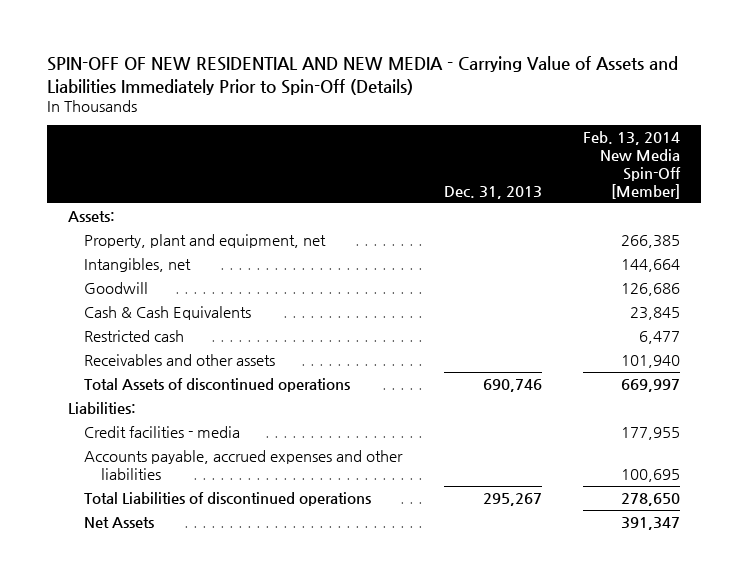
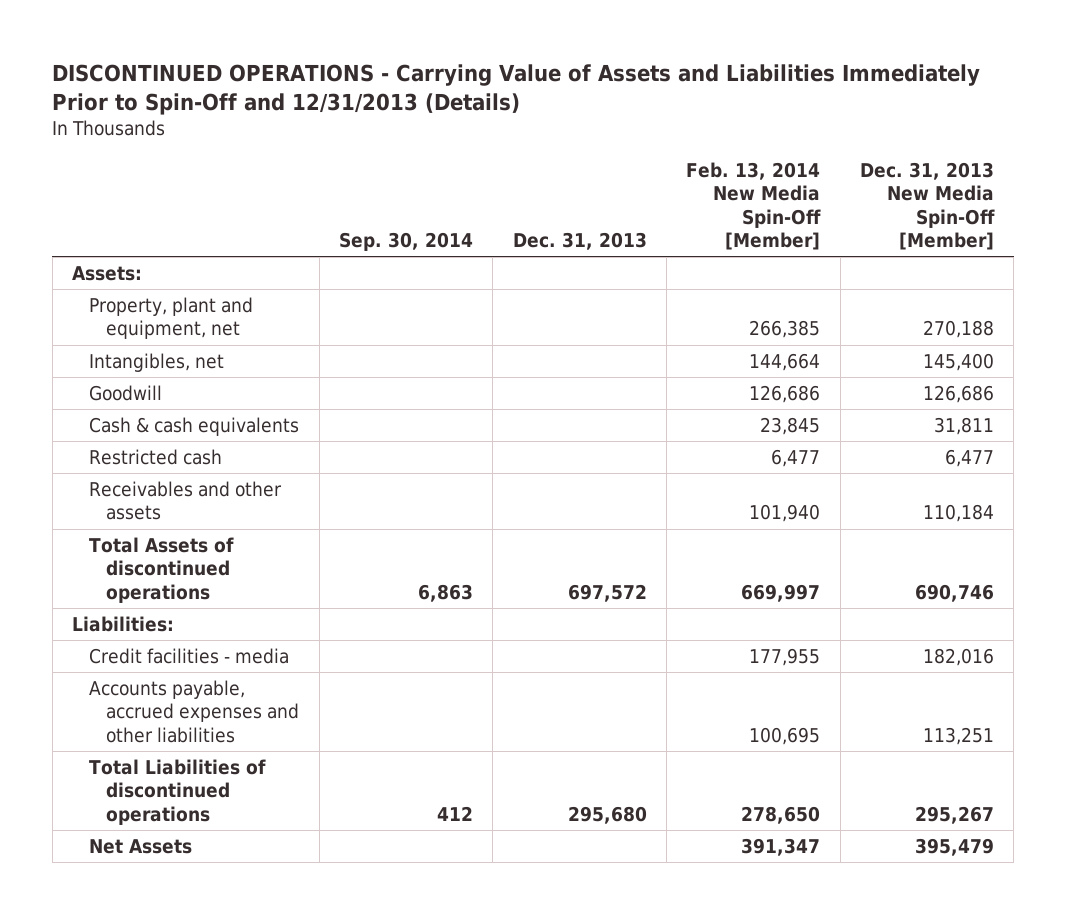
[47,56,679,95] SPIN-OFF OF NEW RESIDENTIAL AND NEW MEDIA - Carrying Value of Assets and Liabilities Immediately Prior to Spin-Off (Details) -> [52,64,981,116] DISCONTINUED OPERATIONS - Carrying Value of Assets and Liabilities Immediately Prior to Spin-Off and 12/31/2013 (Details)
none -> [338,232,473,252] Sep. 30, 2014
none -> [860,161,996,251] Dec. 31, 2013 New Media Spin-Off [Member]
[84,305,252,320] Cash & Cash Equivalents -> [89,416,300,436] Cash & cash equivalents
[482,378,542,392] 690,746 -> [567,583,647,602] 697,572
[482,492,542,506] 295,267 -> [567,805,647,824] 295,680

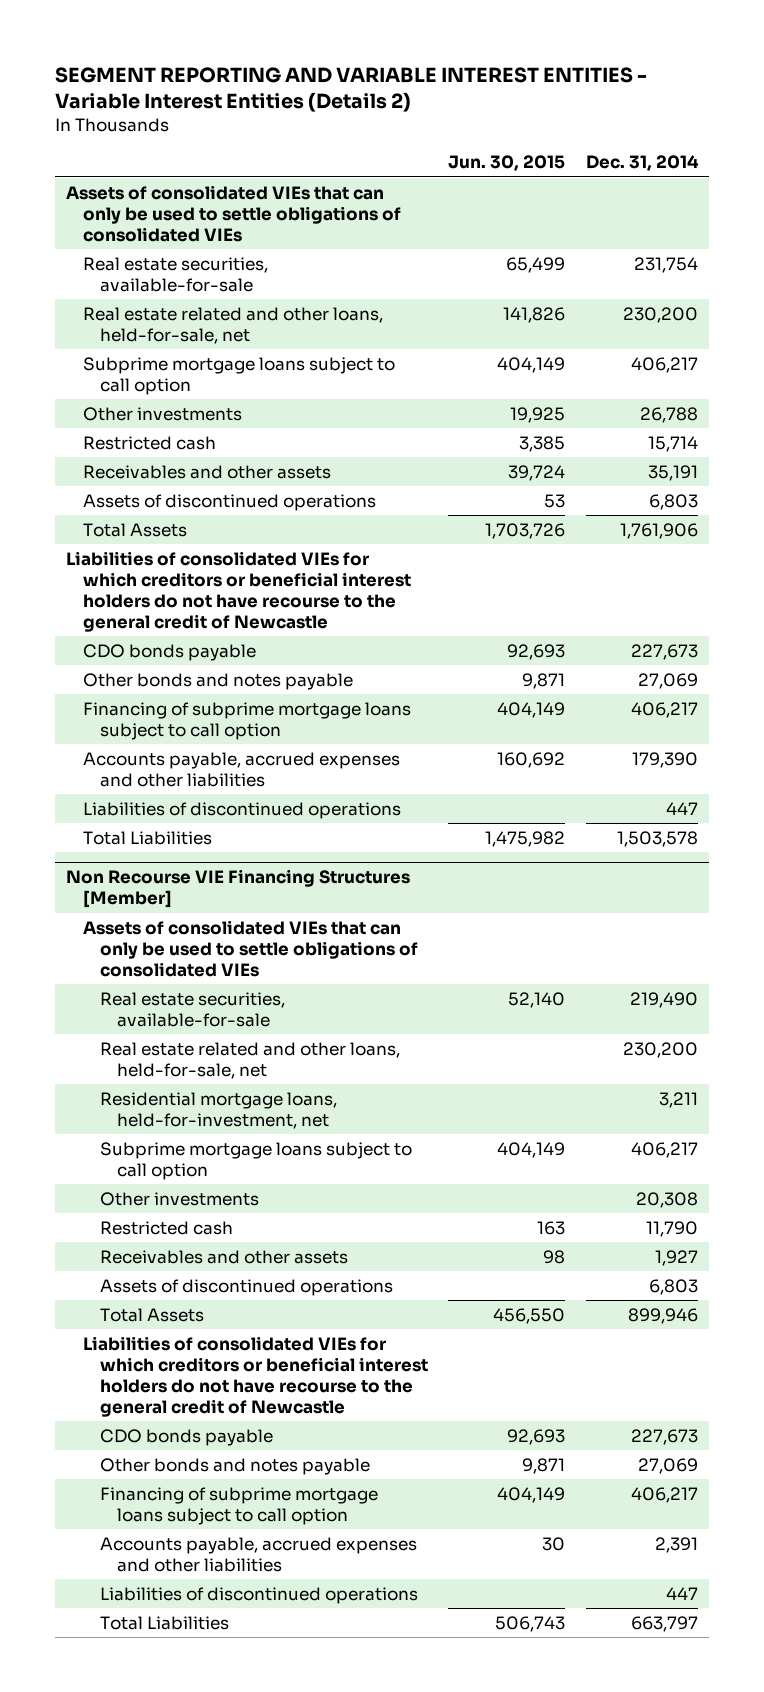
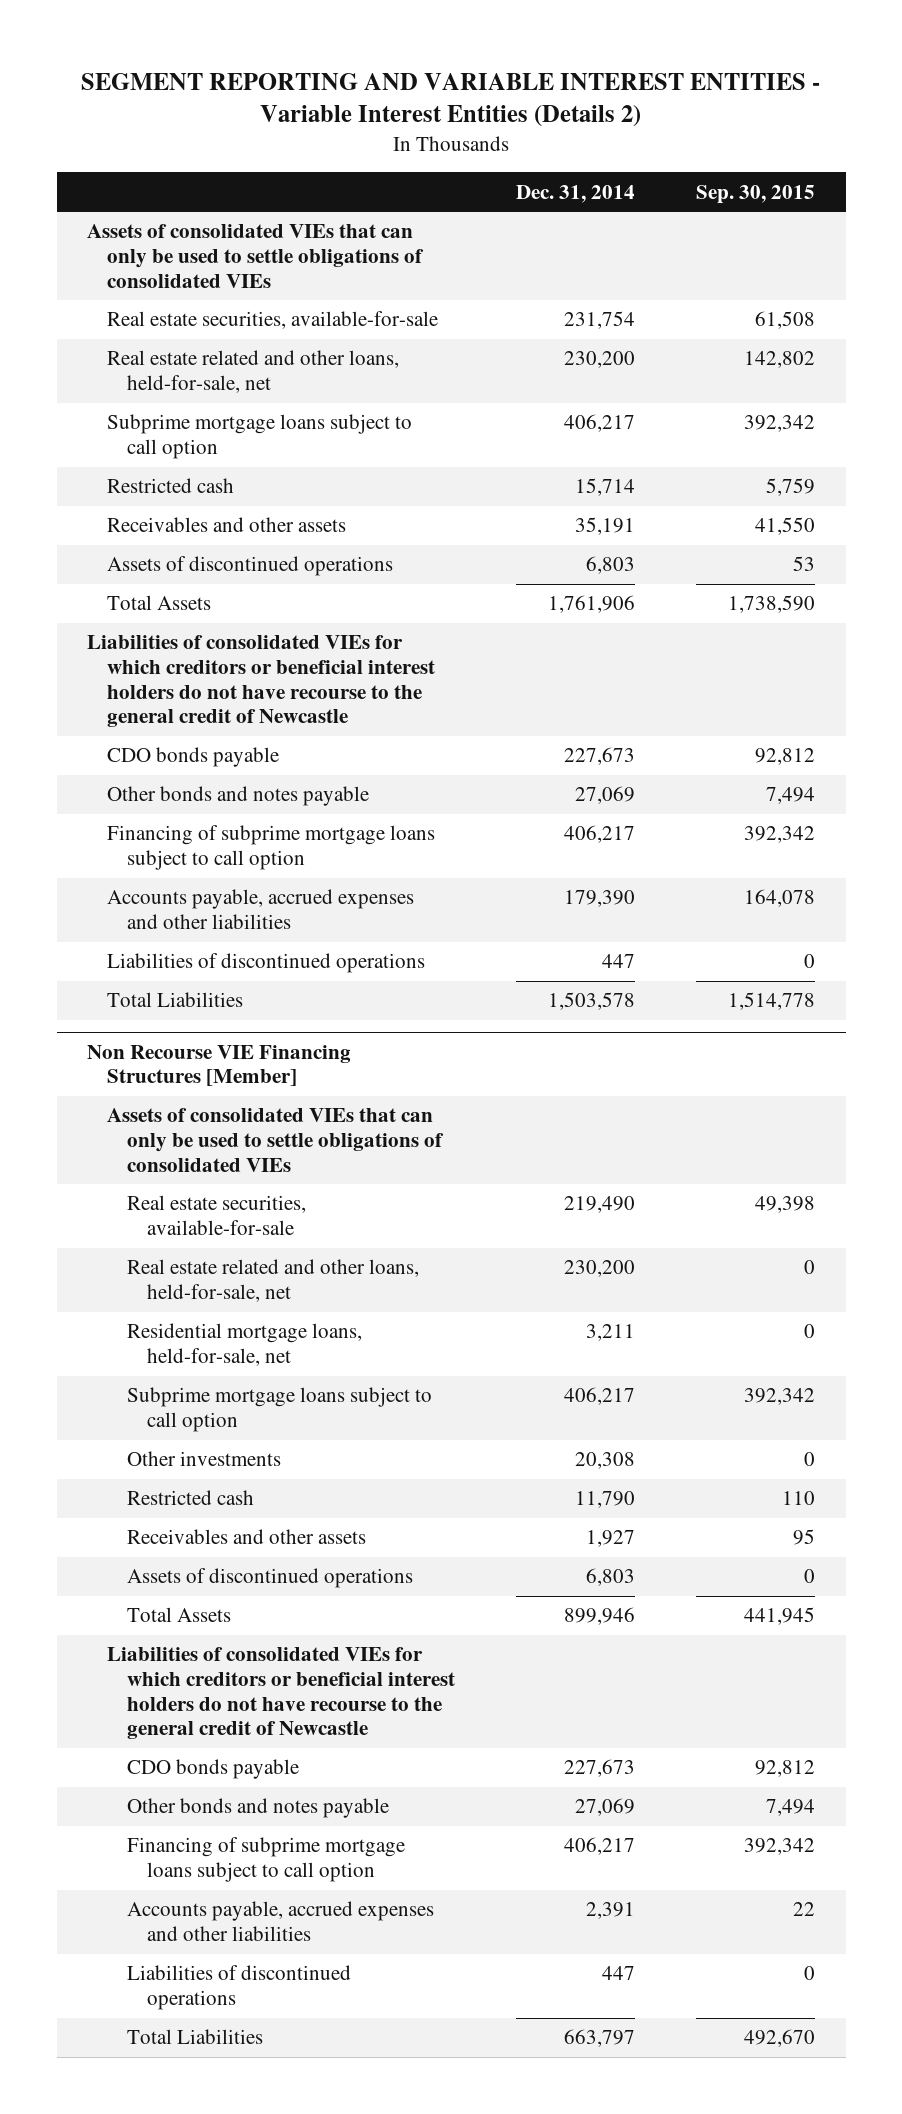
[448,155,566,172] Jun. 30, 2015 -> none
none -> [696,184,816,204] Sep. 30, 2015
[82,406,242,421] Other investments -> none
[99,1091,337,1129] Residential mortgage loans, held-for-investment, net -> [126,1323,362,1367] Residential mortgage loans, held-for-sale, net

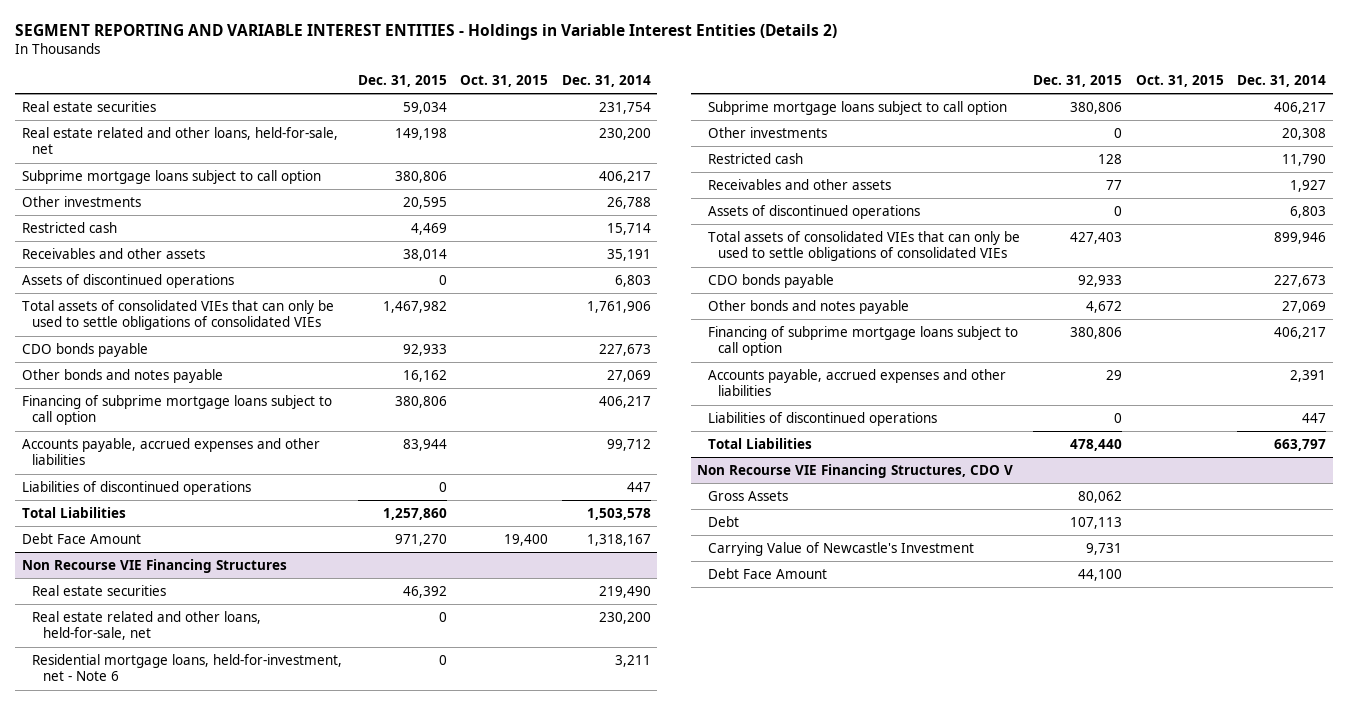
[81,72,821,128] SEGMENT REPORTING AND VARIABLE INTEREST ENTITIES - Variable Interest Entities (Details 2) -> [15,23,838,40] SEGMENT REPORTING AND VARIABLE INTEREST ENTITIES - Holdings in Variable Interest Entities (Details 2)
[696,184,816,204] Sep. 30, 2015 -> none
none -> [357,75,447,88] Dec. 31, 2015
none -> [460,75,549,88] Oct. 31, 2015
[87,224,424,288] Assets of consolidated VIEs that can only be used to settle obligations of consolidated VIEs -> none
[106,311,438,330] Real estate securities, available-for-sale -> [21,100,156,112] Real estate securities
none -> [21,195,141,207] Other investments
[87,635,435,728] Liabilities of consolidated VIEs for which creditors or beneficial interest holders do not have recourse to the general credit of Newcastle -> none
[106,595,211,611] Total Assets -> [21,299,334,331] Total assets of consolidated VIEs that can only be used to settle obligations of consolidated VIEs
[564,890,636,908] 179,390 -> [606,438,651,451] 99,712
[106,1108,444,1172] Assets of consolidated VIEs that can only be used to settle obligations of consolidated VIEs -> none
none -> [21,532,141,544] Debt Face Amount
[87,1044,352,1087] Non Recourse VIE Financing Structures [Member] -> [21,558,287,573] Non Recourse VIE Financing Structures
[126,1195,306,1236] Real estate securities, available-for-sale -> [32,584,167,596] Real estate securities
[126,1323,362,1367] Residential mortgage loans, held-for-sale, net -> [32,653,343,682] Residential mortgage loans, held-for-investment, net - Note 6
[106,1647,455,1740] Liabilities of consolidated VIEs for which creditors or beneficial interest holders do not have recourse to the general credit of Newcastle -> none
[126,1607,231,1623] Total Assets -> [707,230,1020,262] Total assets of consolidated VIEs that can only be used to settle obligations of consolidated VIEs
none -> [697,463,1014,478] Non Recourse VIE Financing Structures, CDO V
none -> [707,490,788,501] Gross Assets
none -> [707,515,739,527] Debt
none -> [707,541,974,556] Carrying Value of Newcastle's Investment
none -> [707,567,827,579] Debt Face Amount

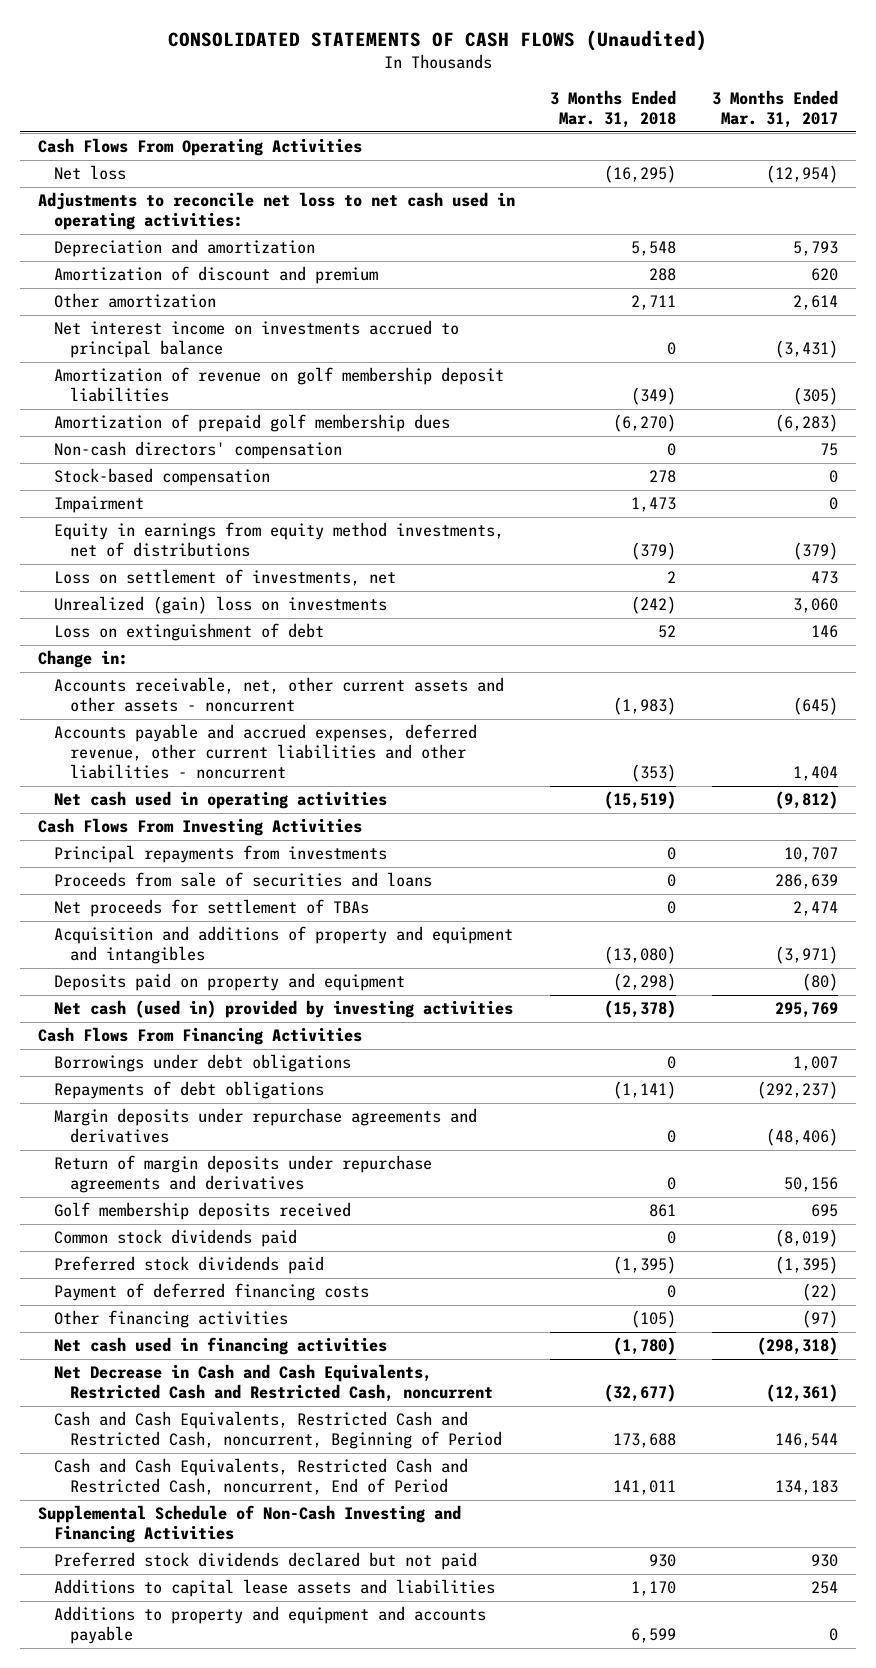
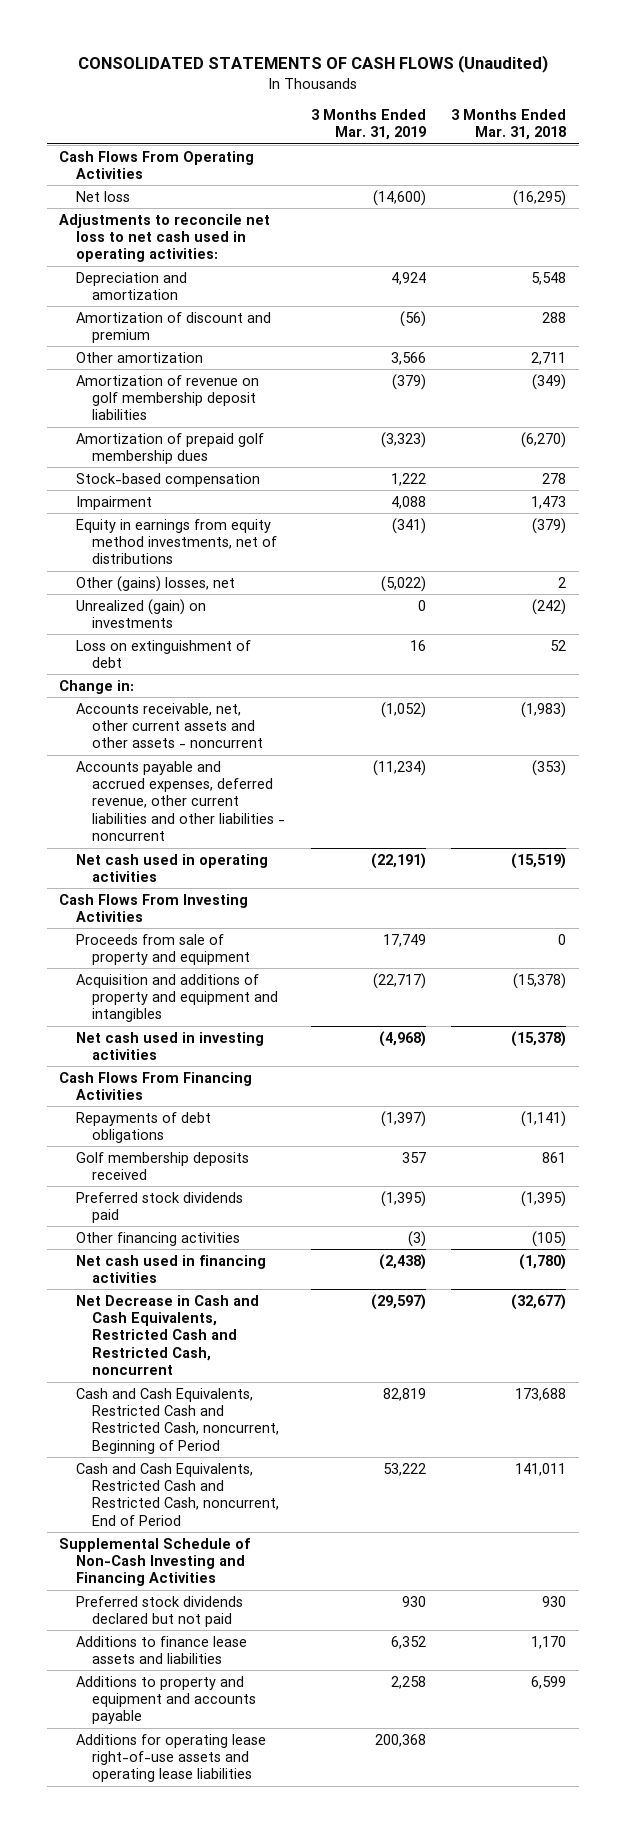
[712,90,839,129] 3 Months Ended Mar. 31, 2017 -> none
none -> [310,108,426,141] 3 Months Ended Mar. 31, 2019
[53,320,459,359] Net interest income on investments accrued to principal balance -> none
[53,441,342,460] Non-cash directors' compensation -> none
[53,569,396,587] Loss on settlement of investments, net -> none
none -> [75,575,235,592] Other (gains) losses, net
[53,596,387,615] Unrealized (gain) loss on investments -> [75,598,206,628] Unrealized (gain) on investments
[53,845,387,864] Principal repayments from investments -> none
[53,899,369,918] Net proceeds for settlement of TBAs -> none
[53,973,405,992] Deposits paid on property and equipment -> none
[53,872,432,888] Proceeds from sale of securities and loans -> [75,933,251,965] Proceeds from sale of property and equipment
[604,946,677,965] (13,080) -> [513,972,567,989] (15,378)
[53,1000,513,1019] Net cash (used in) provided by investing activities -> [75,1031,264,1060] Net cash used in investing activities
[53,1054,351,1073] Borrowings under debt obligations -> none
[53,1108,477,1144] Margin deposits under repurchase agreements and derivatives -> none
[53,1155,432,1194] Return of margin deposits under repurchase agreements and derivatives -> none
[53,1229,297,1248] Common stock dividends paid -> none
[53,1283,369,1302] Payment of deferred financing costs -> none
[53,1579,495,1598] Additions to capital lease assets and liabilities -> [75,1635,247,1664] Additions to finance lease assets and liabilities
none -> [75,1733,266,1783] Additions for operating lease right-of-use assets and operating lease liabilities

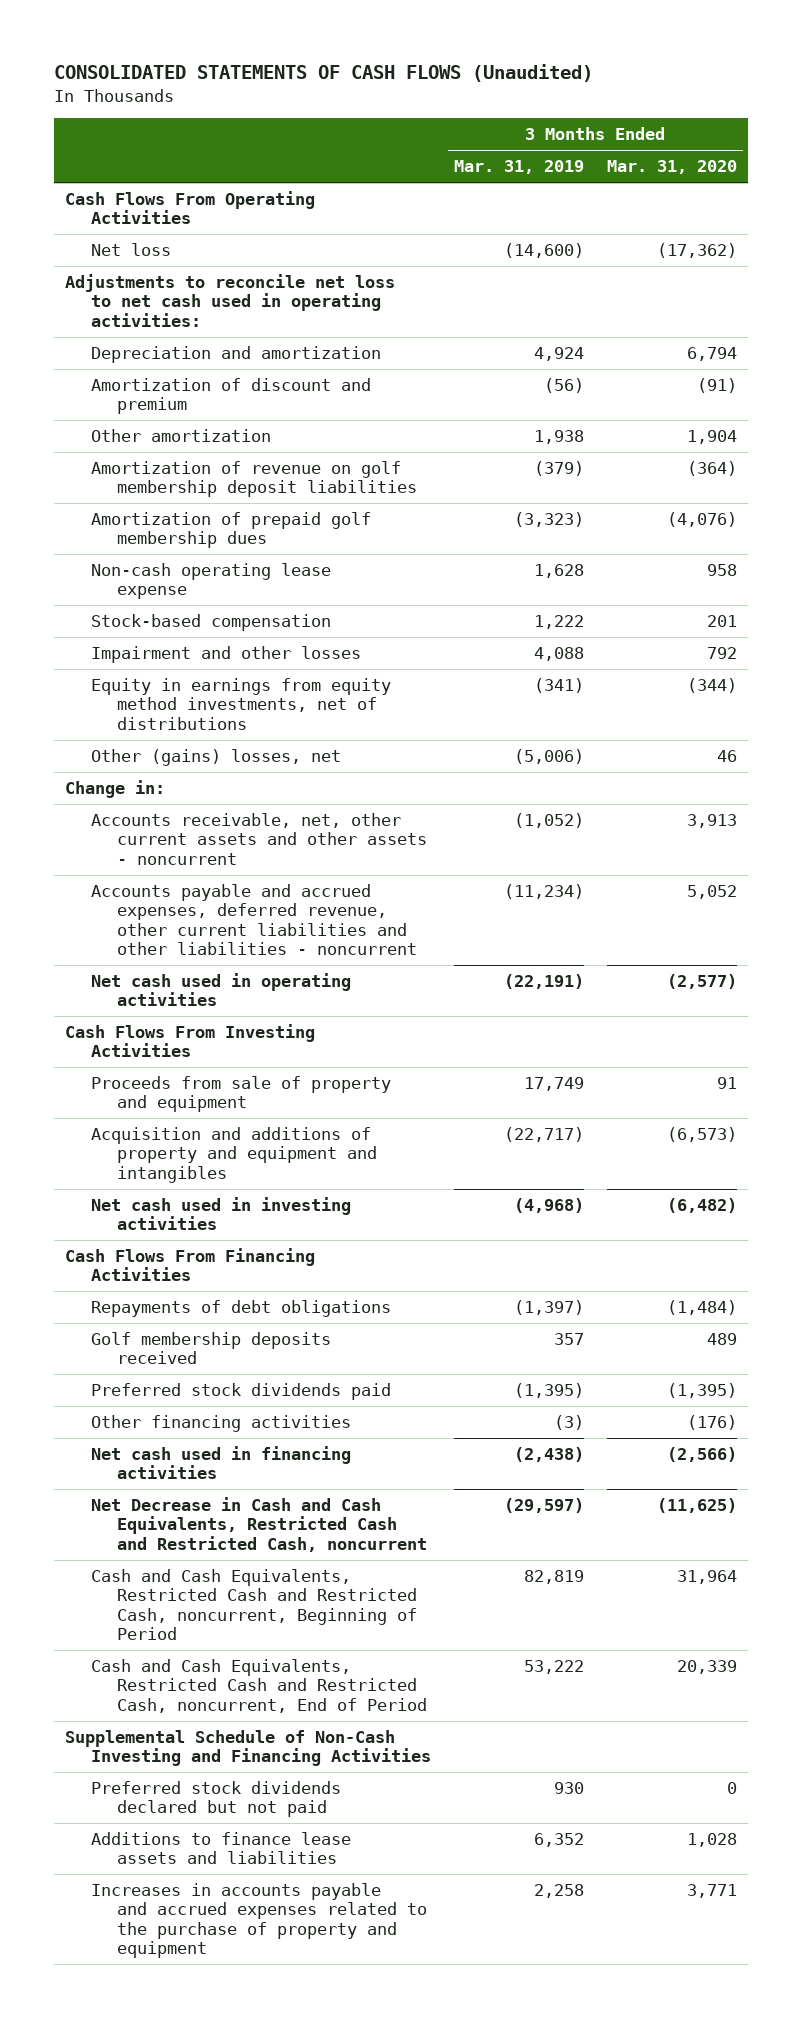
[451,108,567,141] 3 Months Ended Mar. 31, 2018 -> none
none -> [606,160,737,175] Mar. 31, 2020
[390,351,426,365] 3,566 -> [533,429,584,444] 1,938
none -> [91,562,332,600] Non-cash operating lease expense
[75,495,152,510] Impairment -> [91,645,362,663] Impairment and other losses
[75,598,206,628] Unrealized (gain) on investments -> none
[75,639,251,668] Loss on extinguishment of debt -> none
[380,575,426,592] (5,022) -> [513,748,584,764] (5,006)
[75,1733,266,1783] Additions for operating lease right-of-use assets and operating lease liabilities -> none
[75,1675,257,1725] Additions to property and equipment and accounts payable -> [91,1882,427,1959] Increases in accounts payable and accrued expenses related to the purchase of property and equipment

